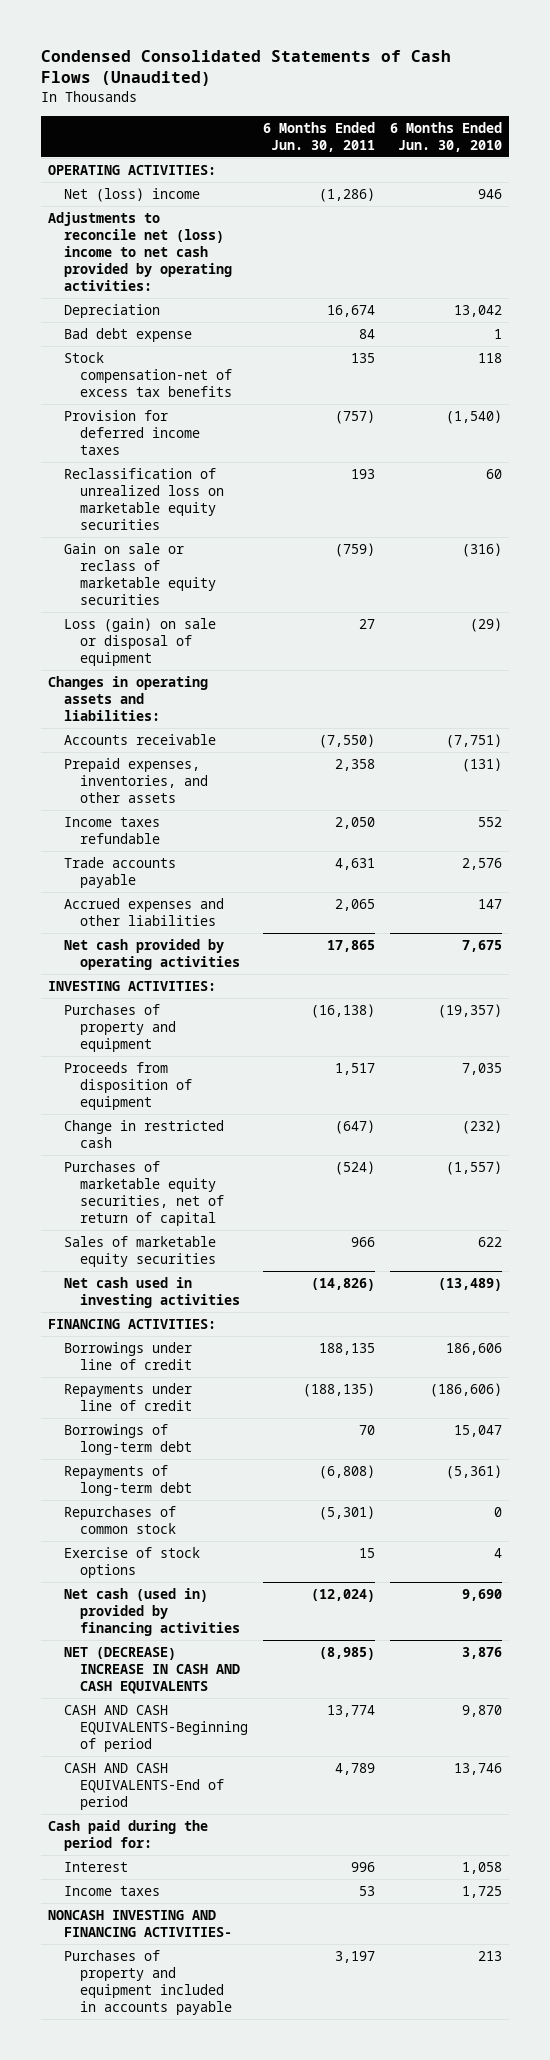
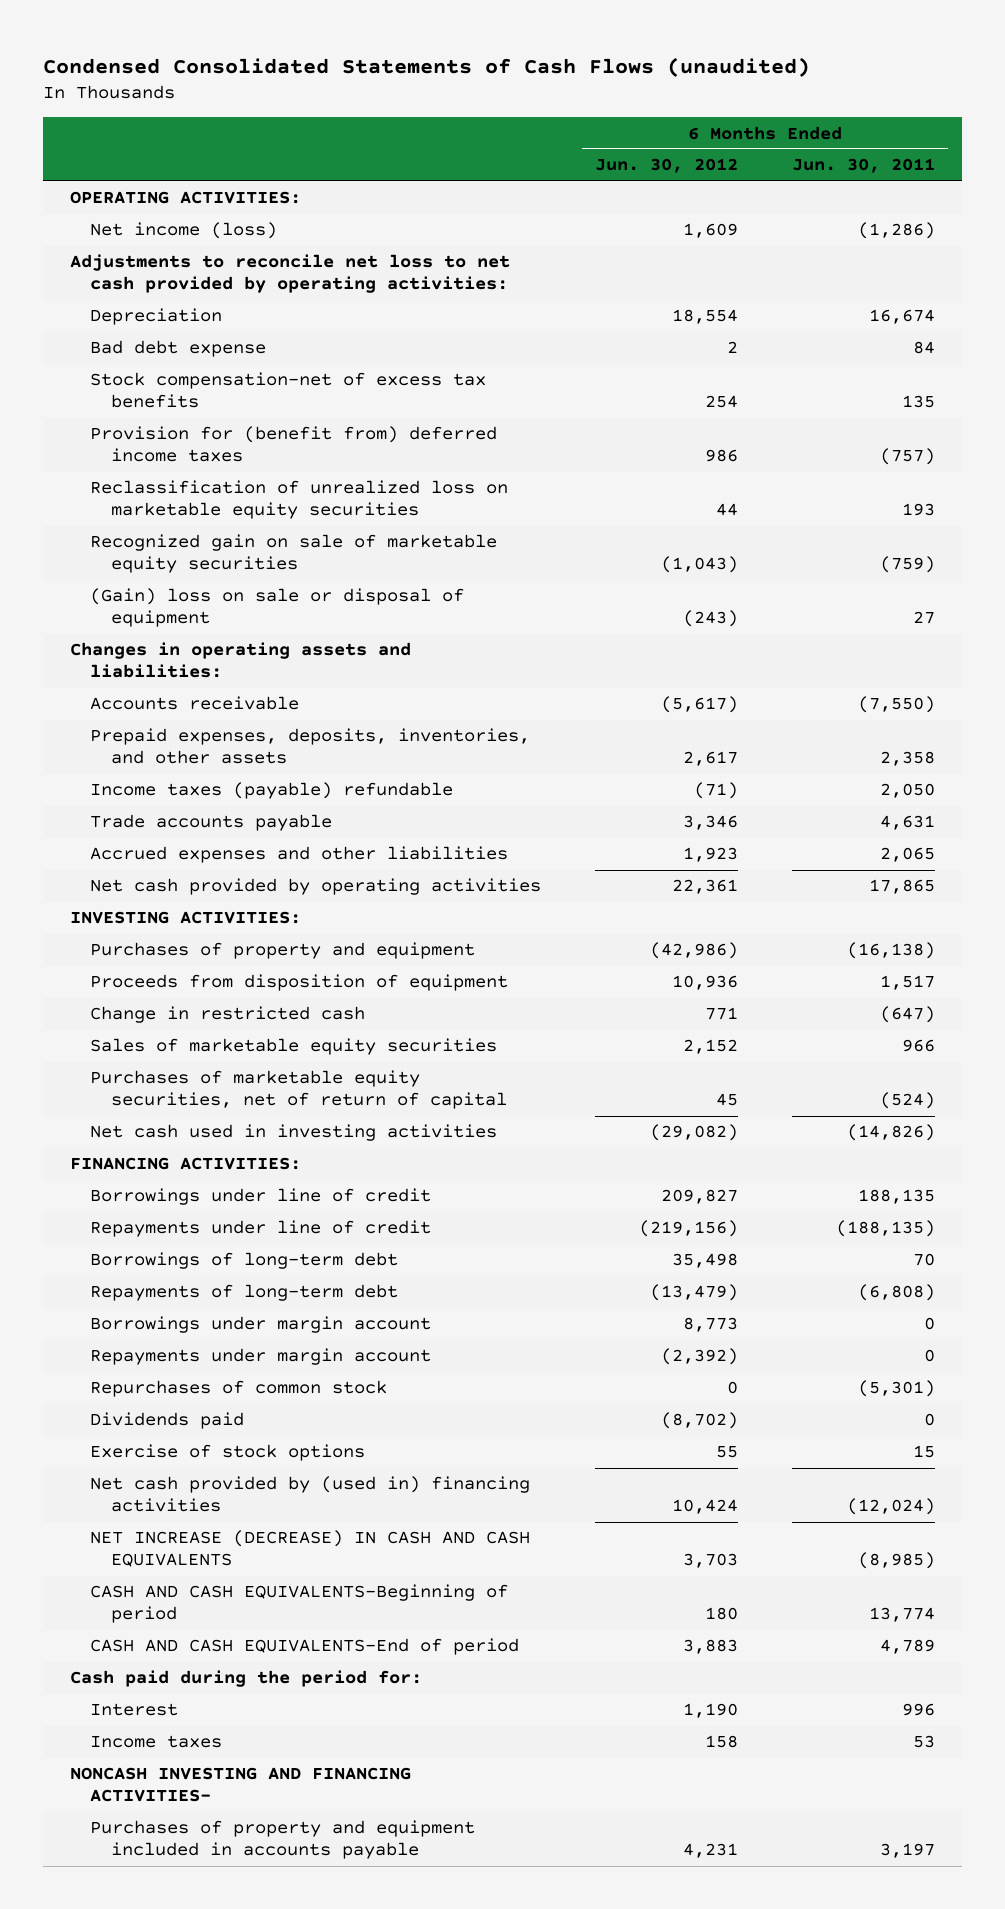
[40,50,451,87] Condensed Consolidated Statements of Cash Flows (Unaudited) -> [43,56,811,77] Condensed Consolidated Statements of Cash Flows (unaudited)
[389,121,502,152] 6 Months Ended Jun. 30, 2010 -> none
none -> [595,158,739,174] Jun. 30, 2012
[64,187,201,202] Net (loss) income -> [90,222,278,240] Net income (loss)
[48,211,233,291] Adjustments to reconcile net (loss) income to net cash provided by operating activities: -> [69,254,510,294] Adjustments to reconcile net loss to net cash provided by operating activities:
[64,409,200,455] Provision for deferred income taxes -> [90,426,498,463] Provision for (benefit from) deferred income taxes
[64,542,216,605] Gain on sale or reclass of marketable equity securities -> [90,534,498,574] Recognized gain on sale of marketable equity securities
[64,617,217,666] Loss (gain) on sale or disposal of equipment -> [90,588,465,628] (Gain) loss on sale or disposal of equipment
[64,757,208,803] Prepaid expenses, inventories, and other assets -> [90,728,531,765] Prepaid expenses, deposits, inventories, and other assets
[64,816,161,844] Income taxes refundable -> [90,782,454,800] Income taxes (payable) refundable
[64,1160,224,1226] Purchases of marketable equity securities, net of return of capital -> [90,1070,507,1110] Purchases of marketable equity securities, net of return of capital
none -> [90,1316,432,1334] Borrowings under margin account
none -> [90,1348,432,1366] Repayments under margin account
none -> [90,1412,245,1430] Dividends paid
[64,1587,240,1636] Net cash (used in) provided by financing activities -> [90,1476,531,1513] Net cash provided by (used in) financing activities
[64,1646,240,1694] NET (DECREASE) INCREASE IN CASH AND CASH EQUIVALENTS -> [90,1530,531,1568] NET INCREASE (DECREASE) IN CASH AND CASH EQUIVALENTS

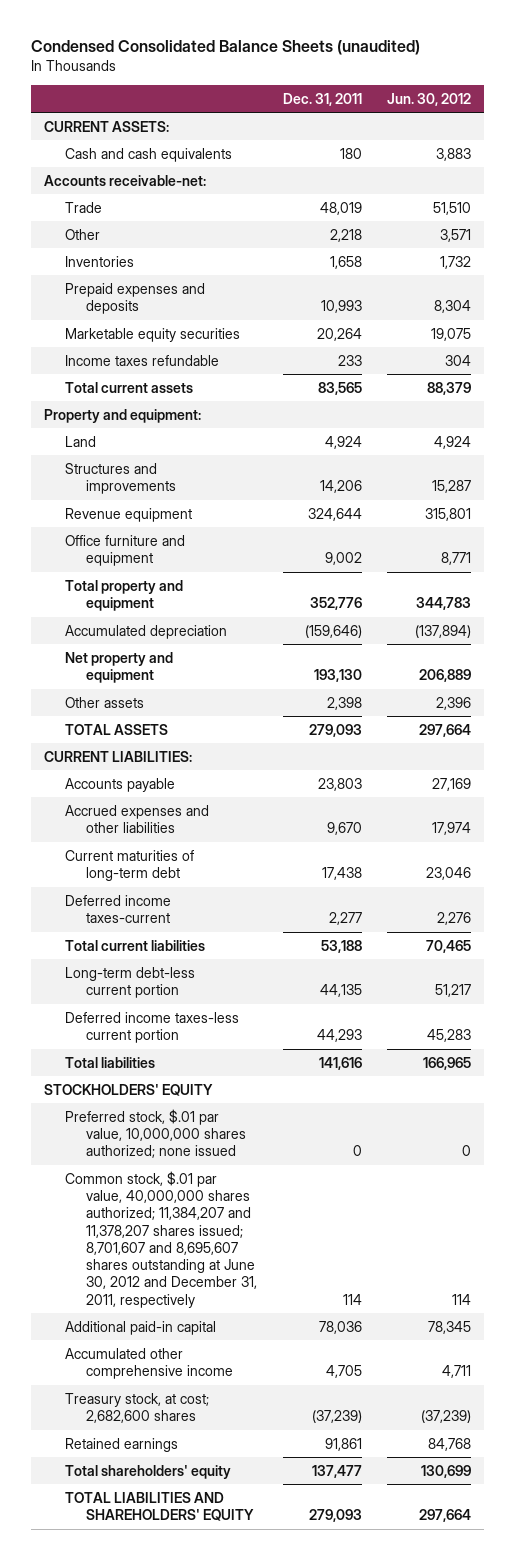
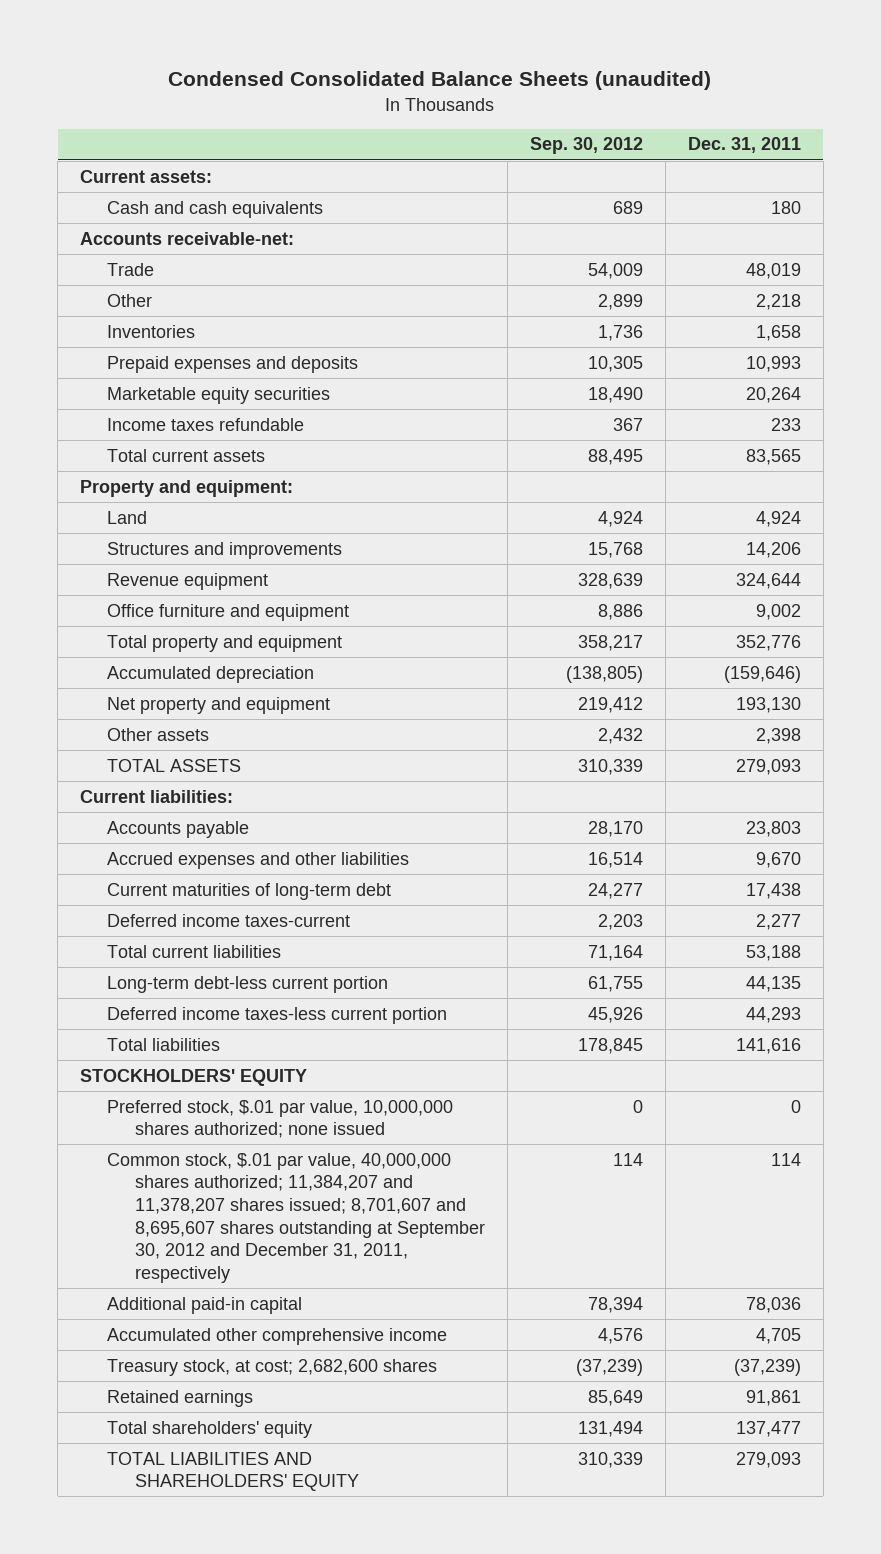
[386,92,471,106] Jun. 30, 2012 -> none
none -> [529,137,643,155] Sep. 30, 2012
[43,120,169,132] CURRENT ASSETS: -> [80,169,213,183] Current assets:
[43,750,192,762] CURRENT LIABILITIES: -> [80,789,234,803] Current liabilities:
[64,1170,258,1308] Common stock, $.01 par value, 40,000,000 shares authorized; 11,384,207 and 11,378,207 shares issued; 8,701,607 and 8,695,607 shares outstanding at June 30, 2012 and December 31, 2011, respectively -> [107,1152,485,1283] Common stock, $.01 par value, 40,000,000 shares authorized; 11,384,207 and 11,378,207 shares issued; 8,701,607 and 8,695,607 shares outstanding at September 30, 2012 and December 31, 2011, respectively

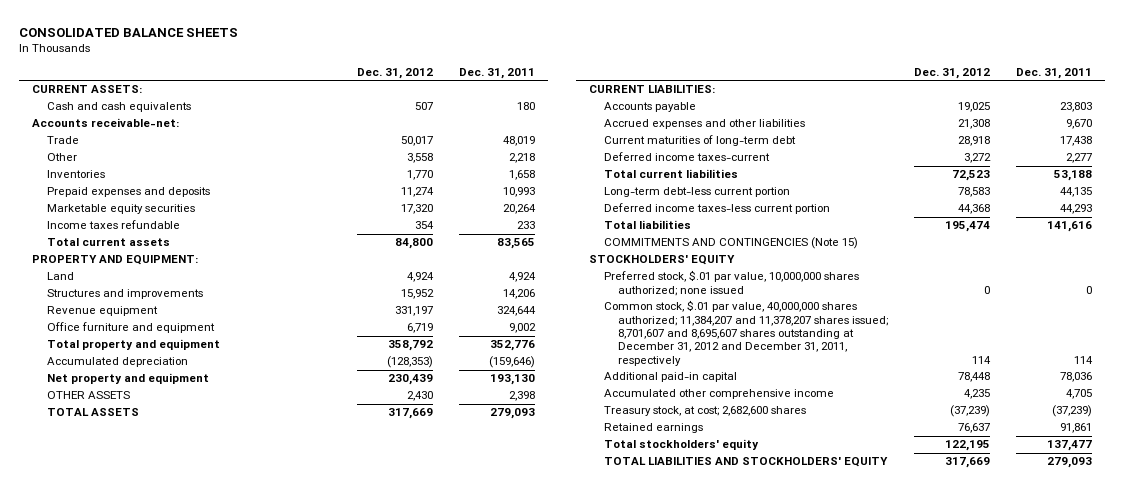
[168,70,712,90] Condensed Consolidated Balance Sheets (unaudited) -> [19,27,239,37] CONSOLIDATED BALANCE SHEETS
[529,137,643,155] Sep. 30, 2012 -> none
none -> [357,67,434,79] Dec. 31, 2012
[80,169,213,183] Current assets: -> [31,85,142,94] CURRENT ASSETS:
[80,479,294,497] Property and equipment: -> [31,255,198,266] PROPERTY AND EQUIPMENT:
[107,727,210,741] Other assets -> [46,391,130,400] OTHER ASSETS
[80,789,234,803] Current liabilities: -> [589,85,716,94] CURRENT LIABILITIES:
none -> [603,237,858,250] COMMITMENTS AND CONTINGENCIES (Note 15)
[107,1152,485,1283] Common stock, $.01 par value, 40,000,000 shares authorized; 11,384,207 and 11,378,207 shares issued; 8,701,607 and 8,695,607 shares outstanding at September 30, 2012 and December 31, 2011, respectively -> [603,300,889,366] Common stock, $.01 par value, 40,000,000 shares authorized; 11,384,207 and 11,378,207 shares issued; 8,701,607 and 8,695,607 shares outstanding at December 31, 2012 and December 31, 2011, respectively
[107,1420,313,1438] Total shareholders' equity -> [603,439,759,451] Total stockholders' equity
[107,1451,359,1492] TOTAL LIABILITIES AND SHAREHOLDERS' EQUITY -> [603,457,888,468] TOTAL LIABILITIES AND STOCKHOLDERS' EQUITY

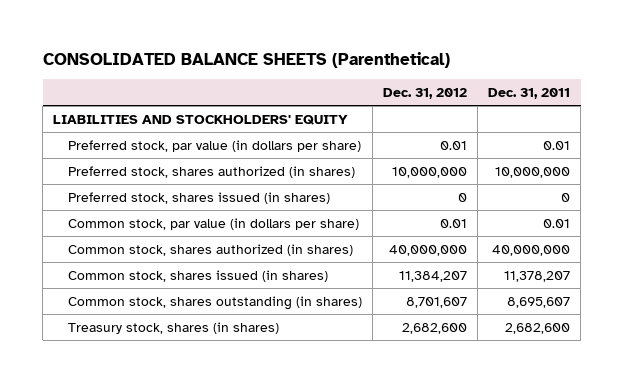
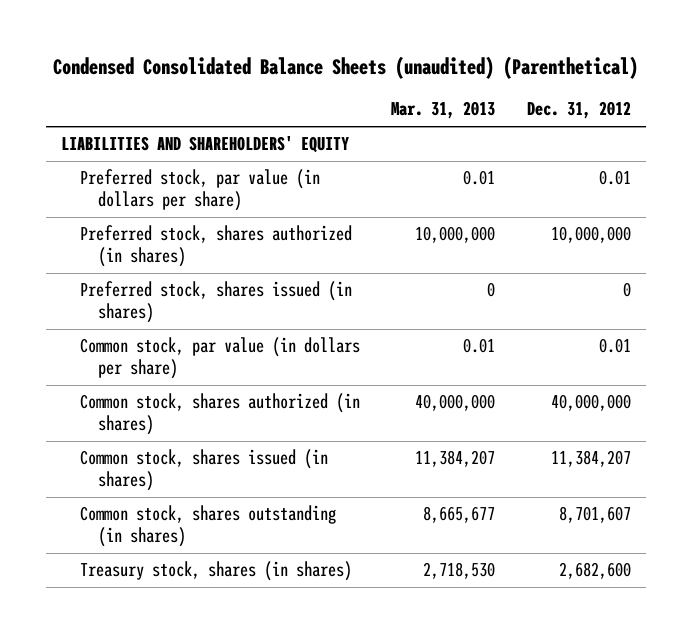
[42,51,450,68] CONSOLIDATED BALANCE SHEETS (Parenthetical) -> [52,55,638,79] Condensed Consolidated Balance Sheets (unaudited) (Parenthetical)
[487,88,570,100] Dec. 31, 2011 -> none
none -> [391,101,496,120] Mar. 31, 2013
[53,115,349,126] LIABILITIES AND STOCKHOLDERS' EQUITY -> [61,136,350,154] LIABILITIES AND SHAREHOLDERS' EQUITY

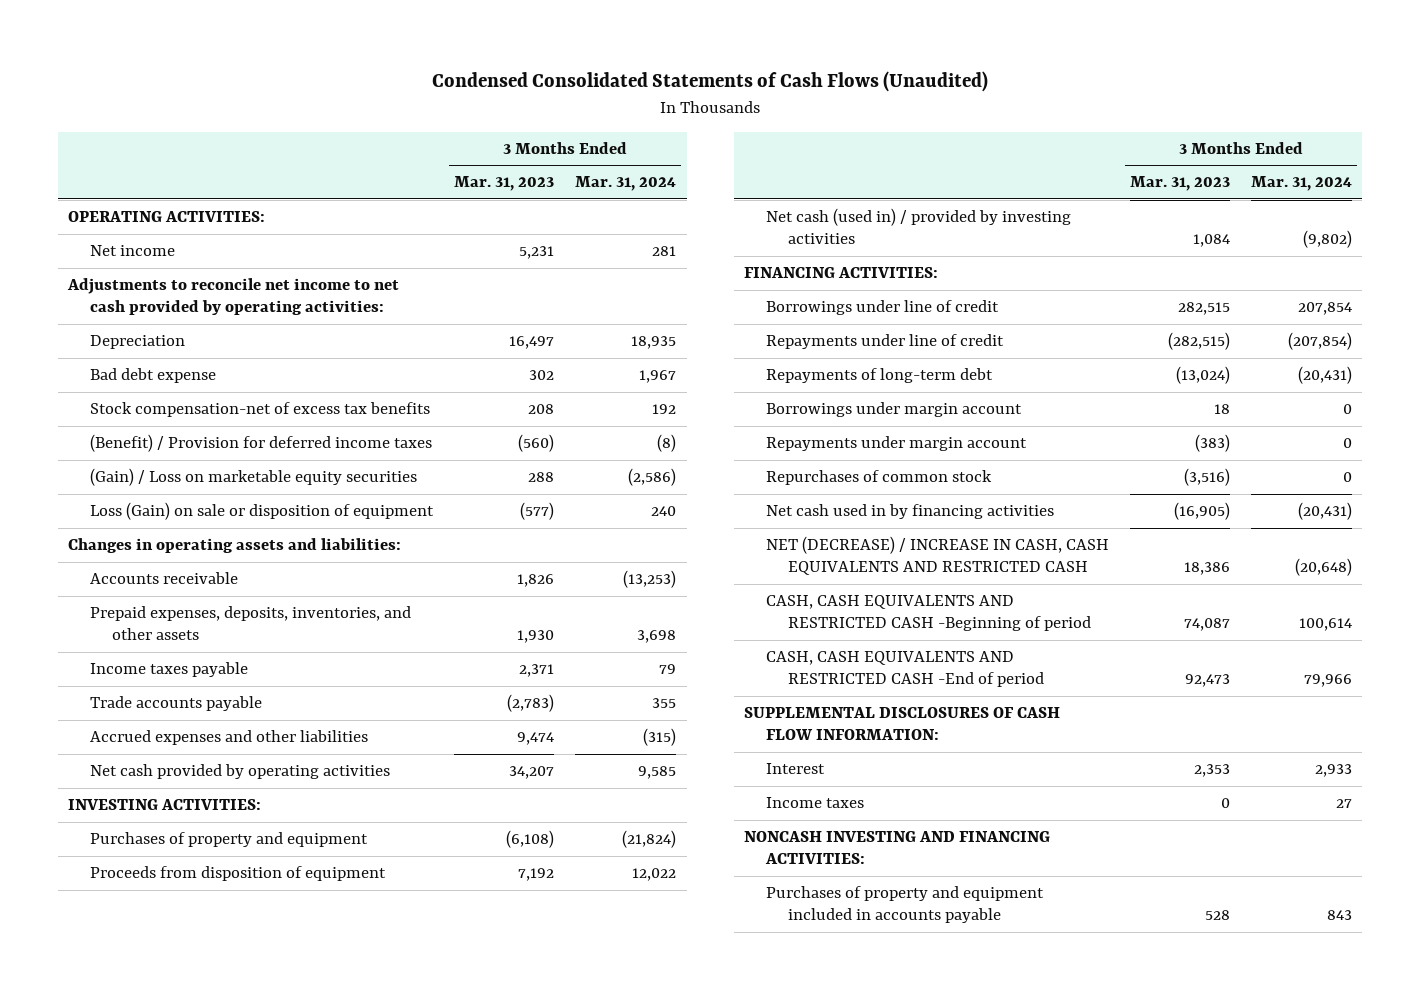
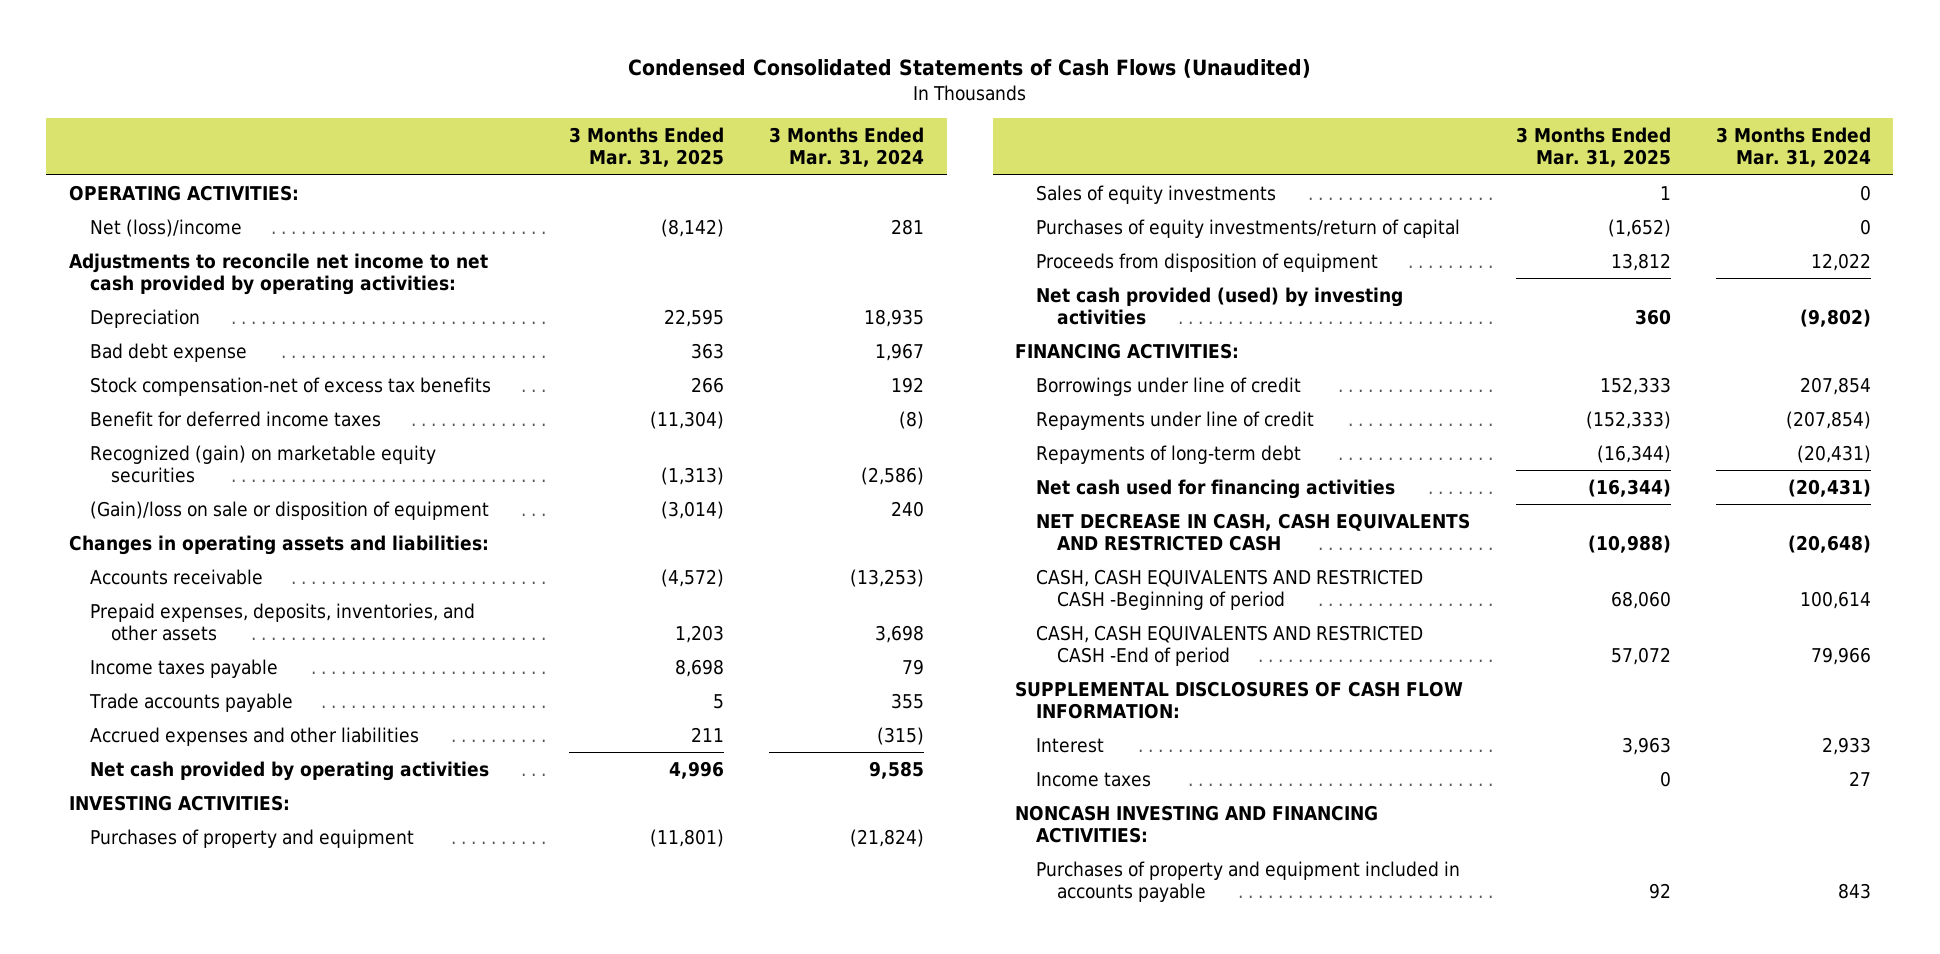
[454,176,555,192] Mar. 31, 2023 -> none
none -> [569,127,725,168] 3 Months Ended Mar. 31, 2025
[90,245,176,257] Net income -> [89,218,242,237] Net (loss)/income
[90,434,433,453] (Benefit) / Provision for deferred income taxes -> [89,410,381,427] Benefit for deferred income taxes
[90,468,418,487] (Gain) / Loss on marketable equity securities -> [89,444,436,483] Recognized (gain) on marketable equity securities
[90,502,435,521] Loss (Gain) on sale or disposition of equipment -> [89,500,489,520] (Gain)/loss on sale or disposition of equipment
none -> [1036,184,1277,204] Sales of equity investments
none -> [1036,218,1461,238] Purchases of equity investments/return of capital
[766,208,1072,245] Net cash (used in) / provided by investing activities -> [1036,286,1404,325] Net cash provided (used) by investing activities
[766,402,1023,418] Borrowings under margin account -> none
[766,436,1028,452] Repayments under margin account -> none
[766,470,993,486] Repurchases of common stock -> none
[766,504,1055,520] Net cash used in by financing activities -> [1036,478,1396,499] Net cash used for financing activities
[766,536,1110,576] NET (DECREASE) / INCREASE IN CASH, CASH EQUIVALENTS AND RESTRICTED CASH -> [1036,512,1471,551] NET DECREASE IN CASH, CASH EQUIVALENTS AND RESTRICTED CASH

